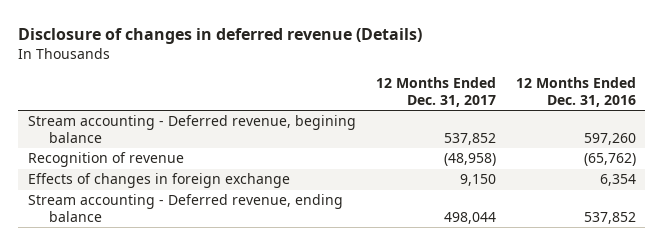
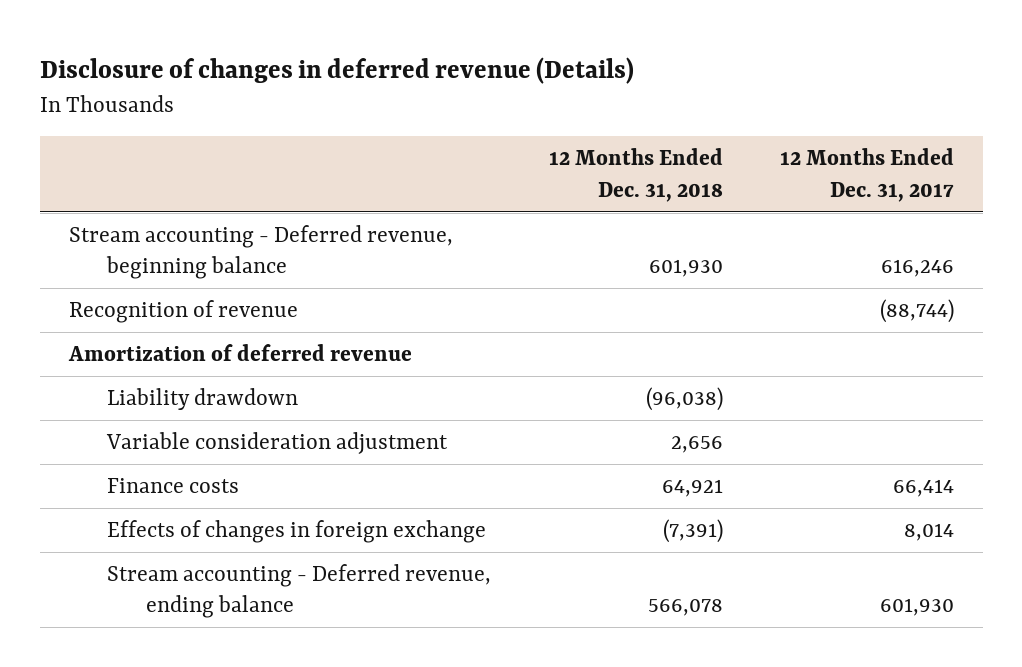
[515,77,636,107] 12 Months Ended Dec. 31, 2016 -> none
none -> [548,148,723,202] 12 Months Ended Dec. 31, 2018
[28,115,357,143] Stream accounting - Deferred revenue, begining balance -> [68,224,453,280] Stream accounting - Deferred revenue, beginning balance
[443,132,496,145] 537,852 -> [880,259,954,278] 616,246
[443,153,496,167] (48,958) -> [879,298,954,323] (88,744)
none -> [67,343,412,361] Amortization of deferred revenue
none -> [107,387,299,410] Liability drawdown
none -> [106,431,449,454] Variable consideration adjustment
none -> [107,477,240,493] Finance costs
[459,174,496,187] 9,150 -> [903,522,954,541] 8,014
[443,211,496,224] 498,044 -> [879,598,954,617] 601,930

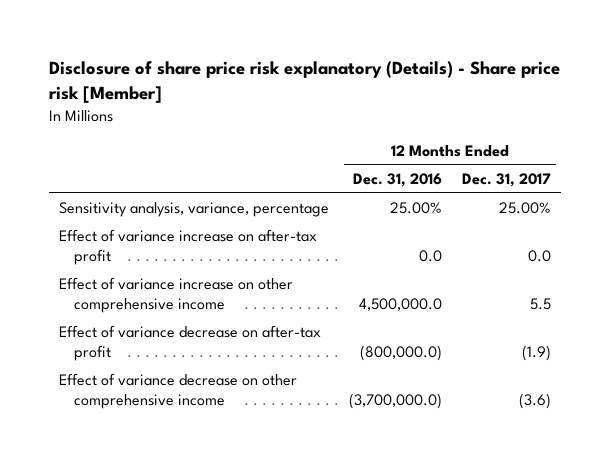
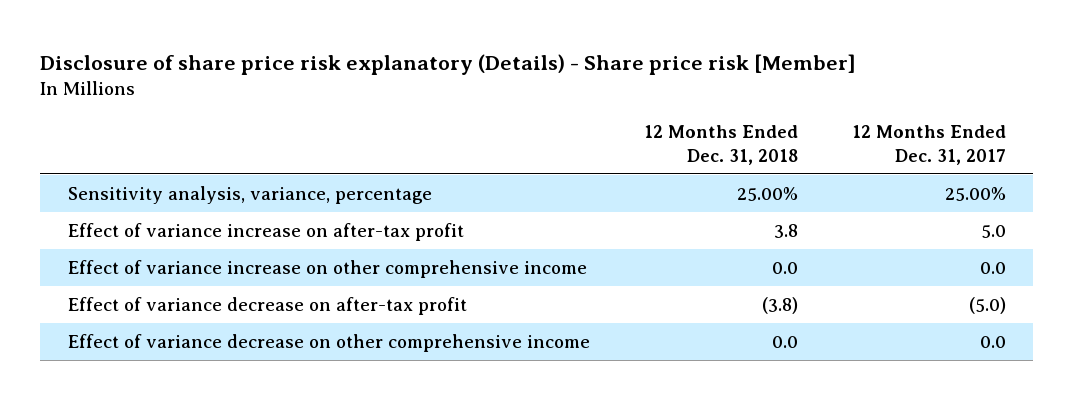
[352,173,442,188] Dec. 31, 2016 -> none
none -> [643,125,798,165] 12 Months Ended Dec. 31, 2018
[527,250,551,263] 0.0 -> [980,224,1006,238] 5.0
[529,298,551,311] 5.5 -> [979,261,1006,274] 0.0
[521,345,551,362] (1.9) -> [968,296,1006,314] (5.0)
[518,393,551,410] (3.6) -> [979,335,1006,348] 0.0

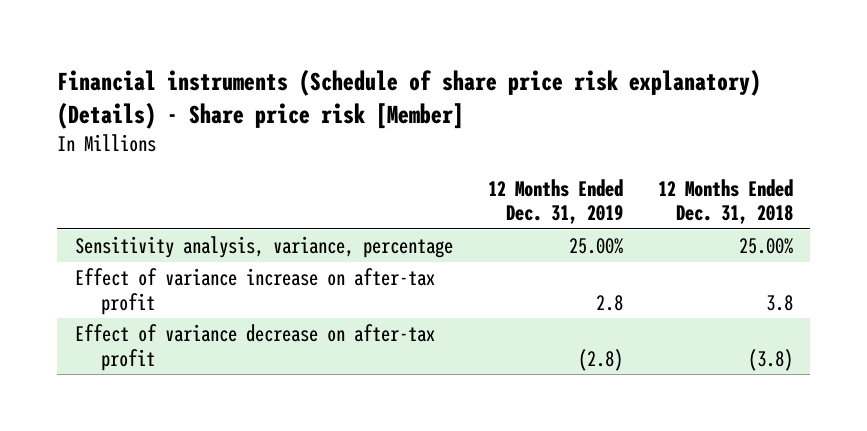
[40,53,857,75] Disclosure of share price risk explanatory (Details) - Share price risk [Member] -> [57,68,762,129] Financial instruments (Schedule of share price risk explanatory) (Details) - Share price risk [Member]
[851,125,1006,165] 12 Months Ended Dec. 31, 2017 -> none
none -> [487,178,623,225] 12 Months Ended Dec. 31, 2019
[67,259,587,278] Effect of variance increase on other comprehensive income -> none
[67,333,590,352] Effect of variance decrease on other comprehensive income -> none

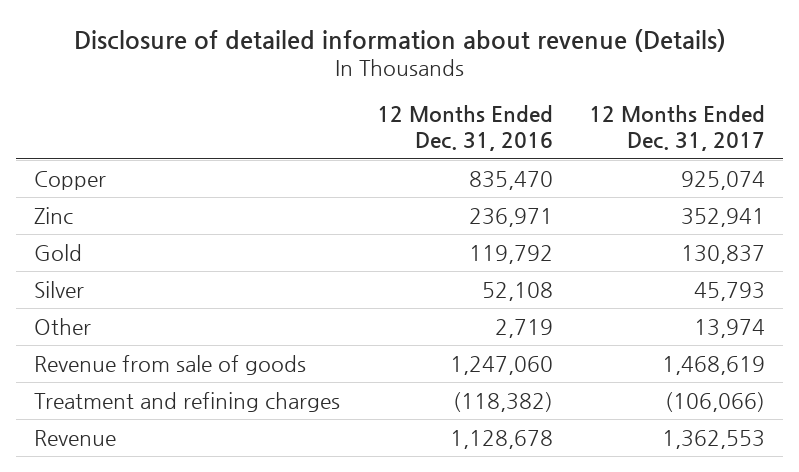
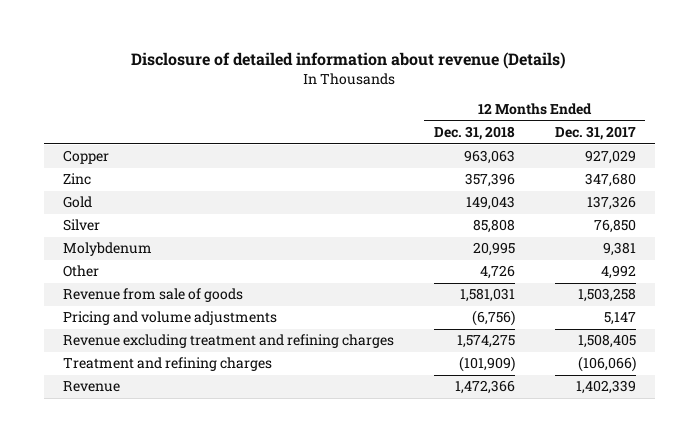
[376,105,553,152] 12 Months Ended Dec. 31, 2016 -> none
none -> [433,126,515,141] Dec. 31, 2018
[680,170,765,190] 925,074 -> [584,150,636,165] 927,029
[680,207,765,227] 352,941 -> [584,173,636,188] 347,680
[680,244,765,264] 130,837 -> [586,196,636,211] 137,326
[693,281,765,301] 45,793 -> [593,219,636,234] 76,850
none -> [63,242,153,257] Molybdenum
[693,318,765,338] 13,974 -> [600,265,636,280] 4,992
[661,355,765,375] 1,468,619 -> [577,288,636,303] 1,503,258
none -> [63,311,278,326] Pricing and volume adjustments
none -> [63,334,395,349] Revenue excluding treatment and refining charges
[661,429,765,449] 1,362,553 -> [575,380,636,395] 1,402,339

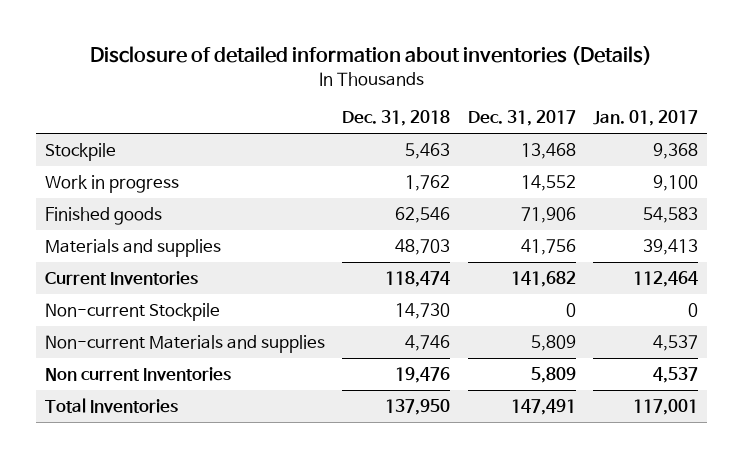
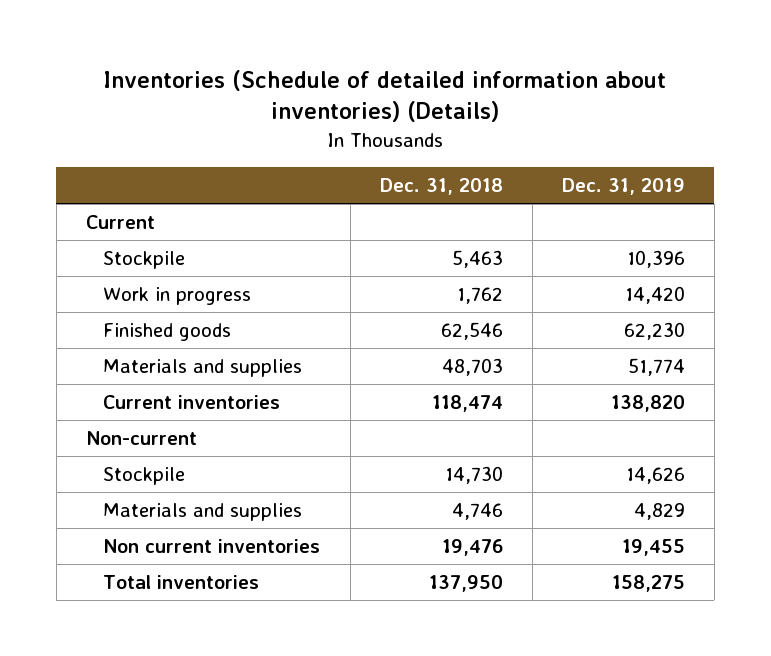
[90,46,653,66] Disclosure of detailed information about inventories (Details) -> [103,69,667,123] Inventories (Schedule of detailed information about inventories) (Details)
[467,110,576,127] Dec. 31, 2017 -> none
[593,110,699,127] Jan. 01, 2017 -> none
none -> [561,178,685,196] Dec. 31, 2019
none -> [85,214,155,229] Current
[44,270,198,285] Current Inventories -> [103,394,281,409] Current inventories
none -> [85,430,197,445] Non-current
[44,302,220,321] Non-current Stockpile -> [103,466,186,485] Stockpile
[44,334,325,353] Non-current Materials and supplies -> [103,502,303,521] Materials and supplies
[44,366,231,381] Non current Inventories -> [103,538,321,553] Non current inventories
[44,397,178,413] Total Inventories -> [103,574,260,589] Total inventories

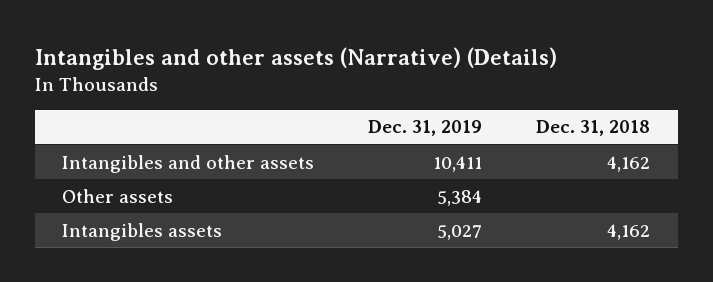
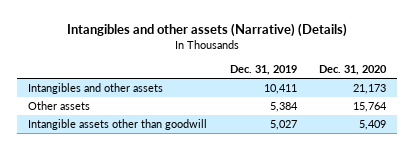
[536,120,651,137] Dec. 31, 2018 -> none
none -> [319,65,388,76] Dec. 31, 2020
[62,222,223,241] Intangibles assets -> [28,118,208,130] Intangible assets other than goodwill

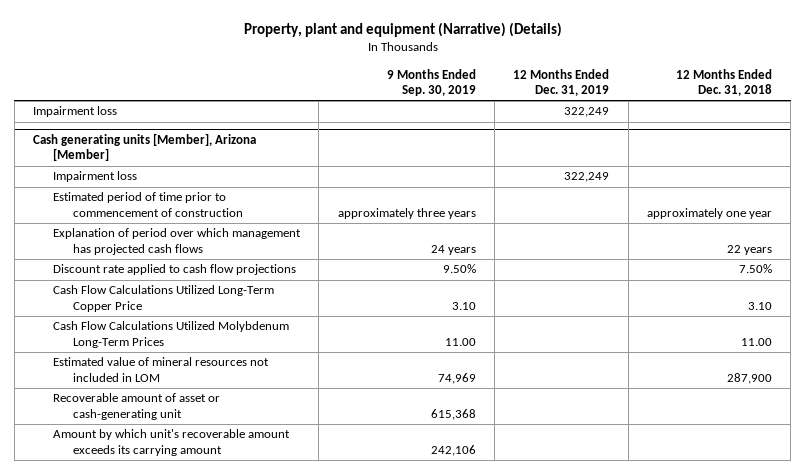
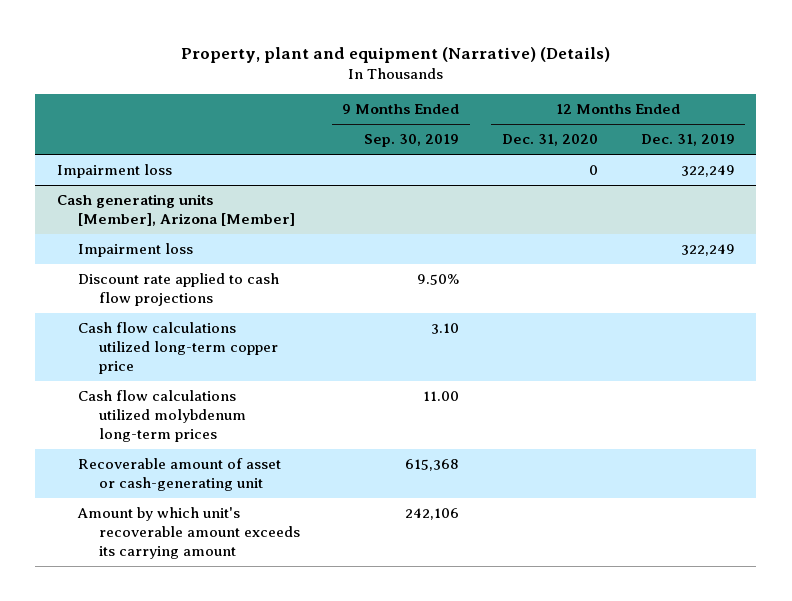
[676,68,773,96] 12 Months Ended Dec. 31, 2018 -> none
none -> [502,134,599,147] Dec. 31, 2020
[53,192,244,217] Estimated period of time prior to commencement of construction -> none
[53,228,302,255] Explanation of period over which management has projected cash flows -> none
[53,357,270,382] Estimated value of mineral resources not included in LOM -> none
[53,285,275,312] Cash Flow Calculations Utilized Long-Term Copper Price -> [77,322,278,375] Cash flow calculations utilized long-term copper price
[53,321,290,348] Cash Flow Calculations Utilized Molybdenum Long-Term Prices -> [77,390,246,443] Cash flow calculations utilized molybdenum long-term prices

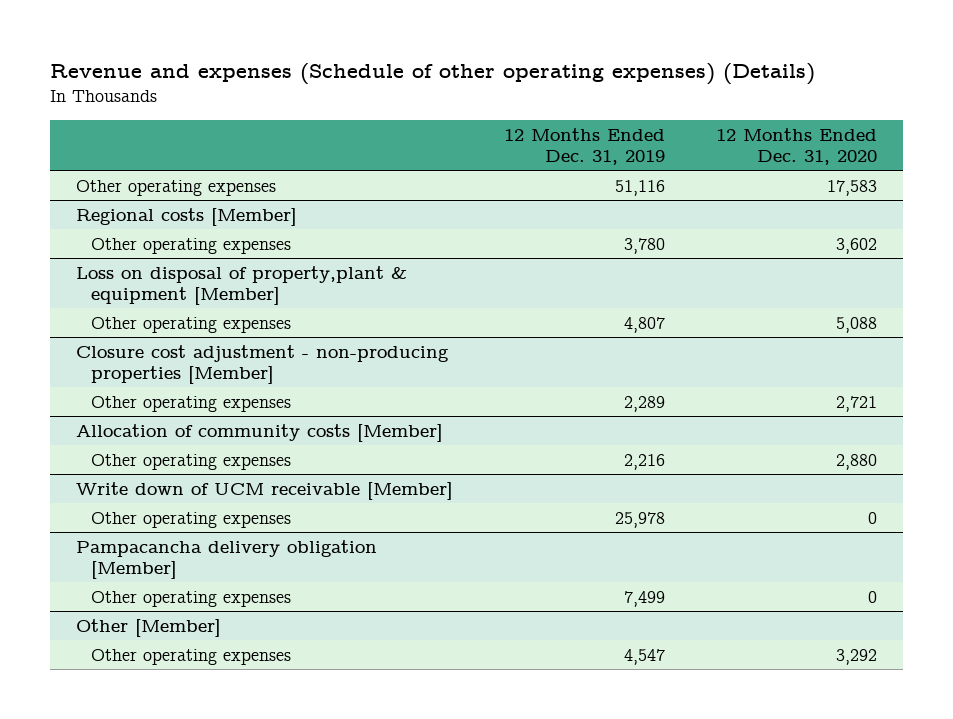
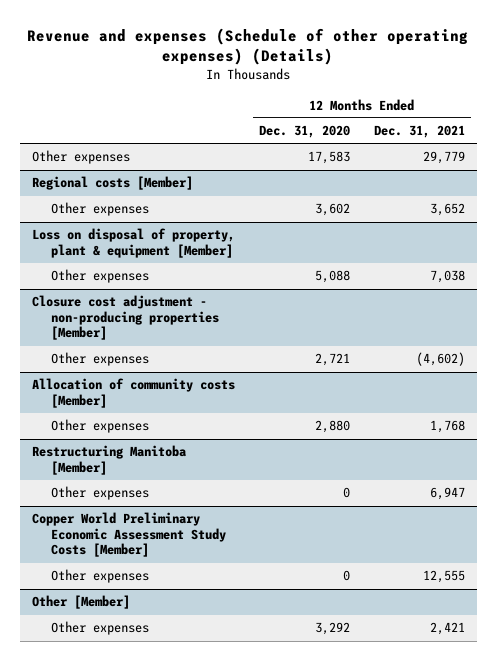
[503,127,665,166] 12 Months Ended Dec. 31, 2019 -> none
none -> [373,125,465,139] Dec. 31, 2021
[75,179,276,196] Other operating expenses -> [32,150,131,165] Other expenses
[90,237,291,254] Other operating expenses -> [50,202,149,217] Other expenses
[75,265,407,306] Loss on disposal of property,plant & equipment [Member] -> [32,228,236,258] Loss on disposal of property, plant & equipment [Member]
[90,316,291,333] Other operating expenses -> [50,269,149,284] Other expenses
[90,395,291,412] Other operating expenses -> [50,352,149,367] Other expenses
[75,481,453,500] Write down of UCM receivable [Member] -> none
[75,539,377,580] Pampacancha delivery obligation [Member] -> none
[90,453,291,470] Other operating expenses -> [50,419,149,434] Other expenses
none -> [32,445,188,475] Restructuring Manitoba [Member]
[90,511,291,528] Other operating expenses -> [50,486,149,501] Other expenses
none -> [32,512,226,558] Copper World Preliminary Economic Assessment Study Costs [Member]
[90,590,291,607] Other operating expenses -> [50,569,149,584] Other expenses
[90,648,291,665] Other operating expenses -> [50,621,149,636] Other expenses

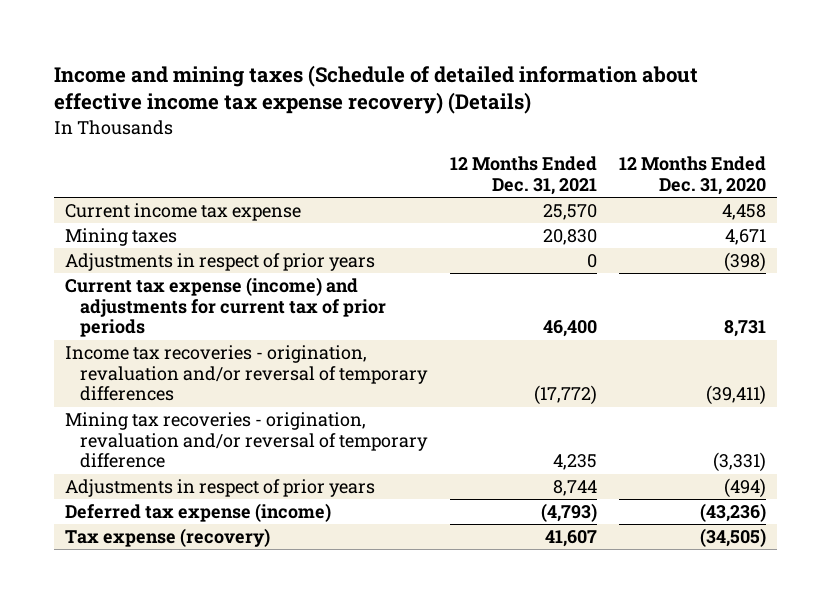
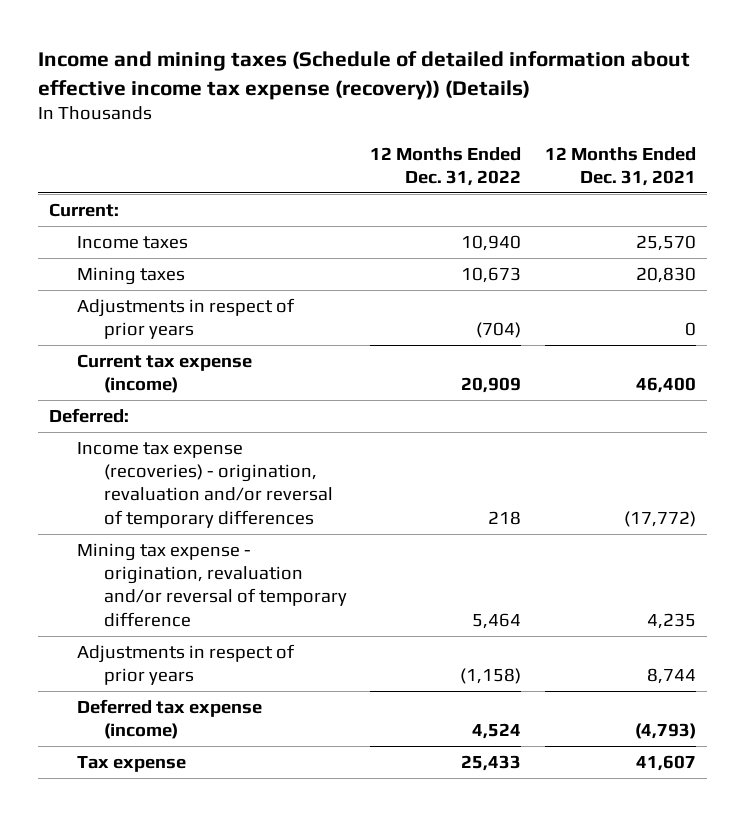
[54,64,699,115] Income and mining taxes (Schedule of detailed information about effective income tax expense recovery) (Details) -> [37,51,690,100] Income and mining taxes (Schedule of detailed information about effective income tax expense (recovery)) (Details)
[618,156,766,196] 12 Months Ended Dec. 31, 2020 -> none
none -> [370,146,522,186] 12 Months Ended Dec. 31, 2022
none -> [49,202,120,217] Current:
[65,203,302,222] Current income tax expense -> [76,235,188,249] Income taxes
[65,277,387,338] Current tax expense (income) and adjustments for current tax of prior periods -> [76,353,252,394] Current tax expense (income)
none -> [49,407,130,423] Deferred:
[65,345,429,402] Income tax recoveries - origination, revaluation and/or reversal of temporary differences -> [76,441,334,528] Income tax expense (recoveries) - origination, revaluation and/or reversal of temporary differences
[65,412,429,469] Mining tax recoveries - origination, revaluation and/or reversal of temporary difference -> [76,542,348,627] Mining tax expense - origination, revaluation and/or reversal of temporary difference
[65,528,271,548] Tax expense (recovery) -> [76,755,186,772] Tax expense

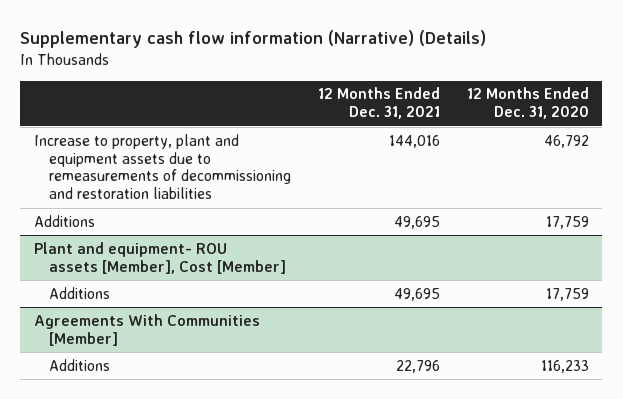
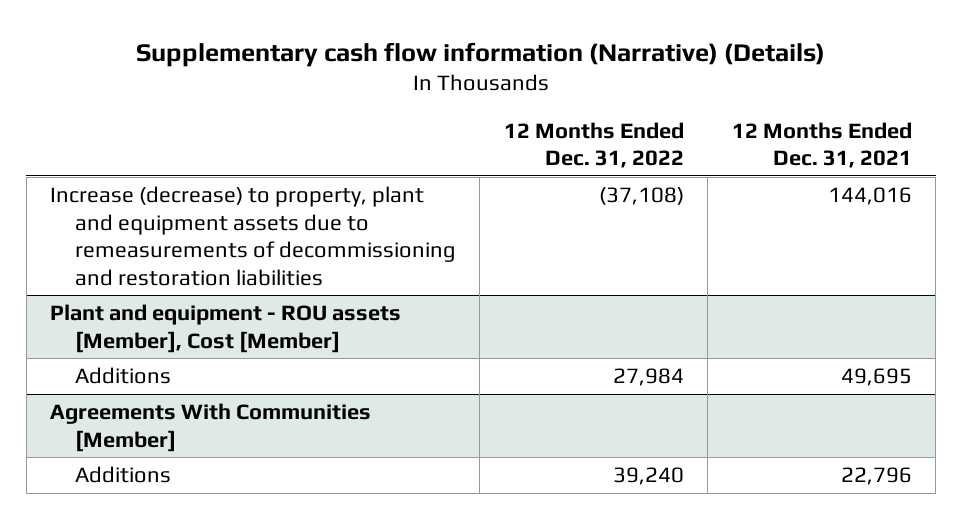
[466,87,589,120] 12 Months Ended Dec. 31, 2020 -> none
none -> [503,121,684,169] 12 Months Ended Dec. 31, 2022
[34,214,96,227] Additions -> none
[34,133,291,200] Increase to property, plant and equipment assets due to remeasurements of decommissioning and restoration liabilities -> [50,186,456,286] Increase (decrease) to property, plant and equipment assets due to remeasurements of decommissioning and restoration liabilities
[34,241,286,274] Plant and equipment- ROU assets [Member], Cost [Member] -> [50,304,402,353] Plant and equipment - ROU assets [Member], Cost [Member]

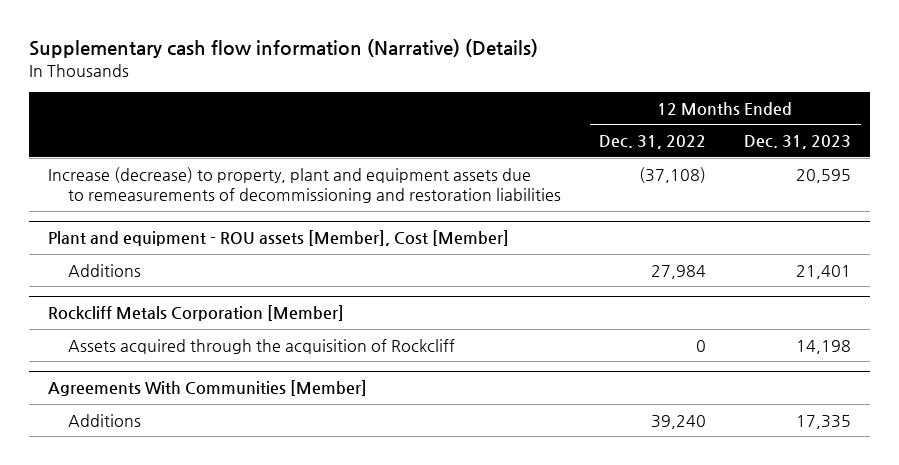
[731,121,912,169] 12 Months Ended Dec. 31, 2021 -> none
none -> [744,135,852,150] Dec. 31, 2023
none -> [48,305,345,322] Rockcliff Metals Corporation [Member]
none -> [68,338,456,354] Assets acquired through the acquisition of Rockcliff

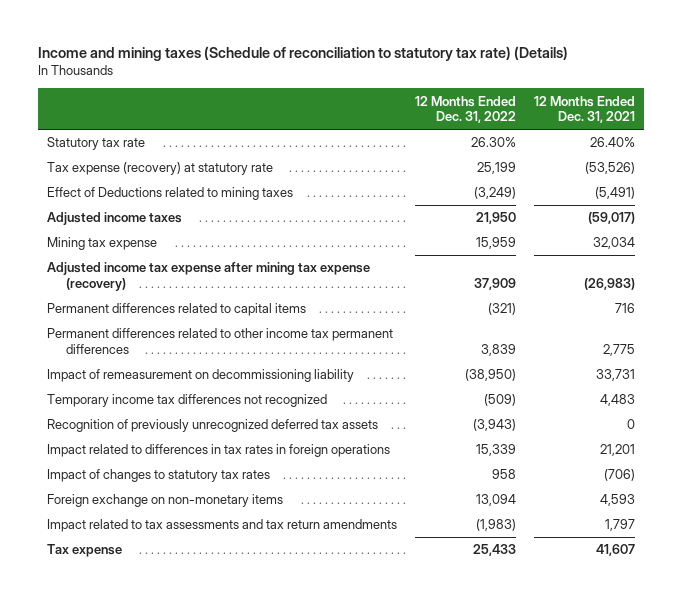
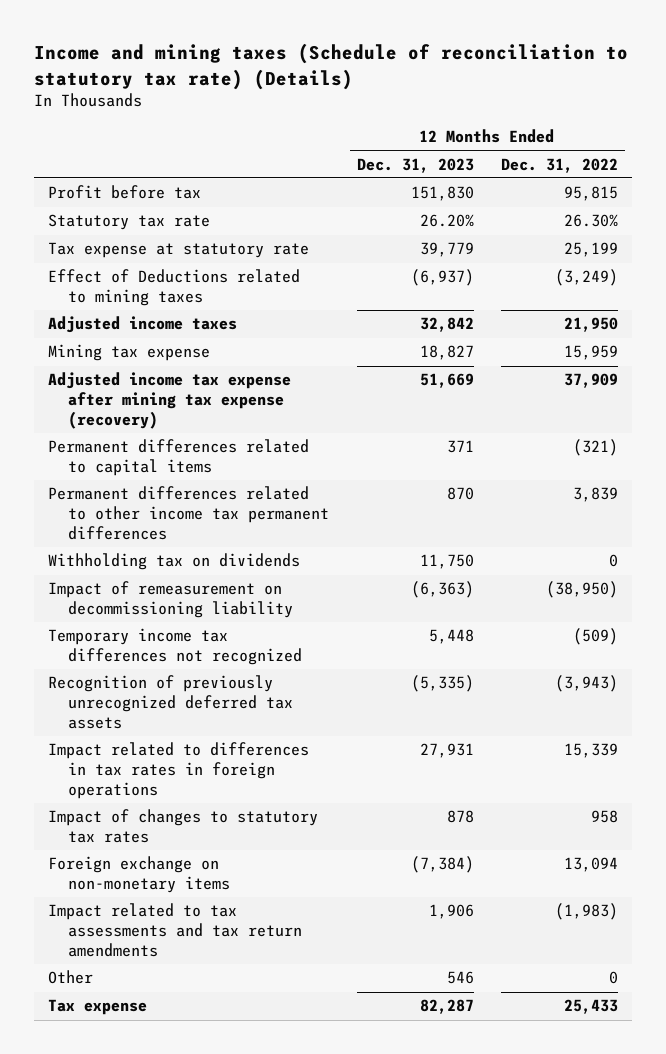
[534,95,636,124] 12 Months Ended Dec. 31, 2021 -> none
none -> [356,157,474,173] Dec. 31, 2023
none -> [47,185,201,200] Profit before tax
[47,162,274,176] Tax expense (recovery) at statutory rate -> [47,242,309,259] Tax expense at statutory rate
none -> [47,553,300,571] Withholding tax on dividends
none -> [47,970,93,985] Other

